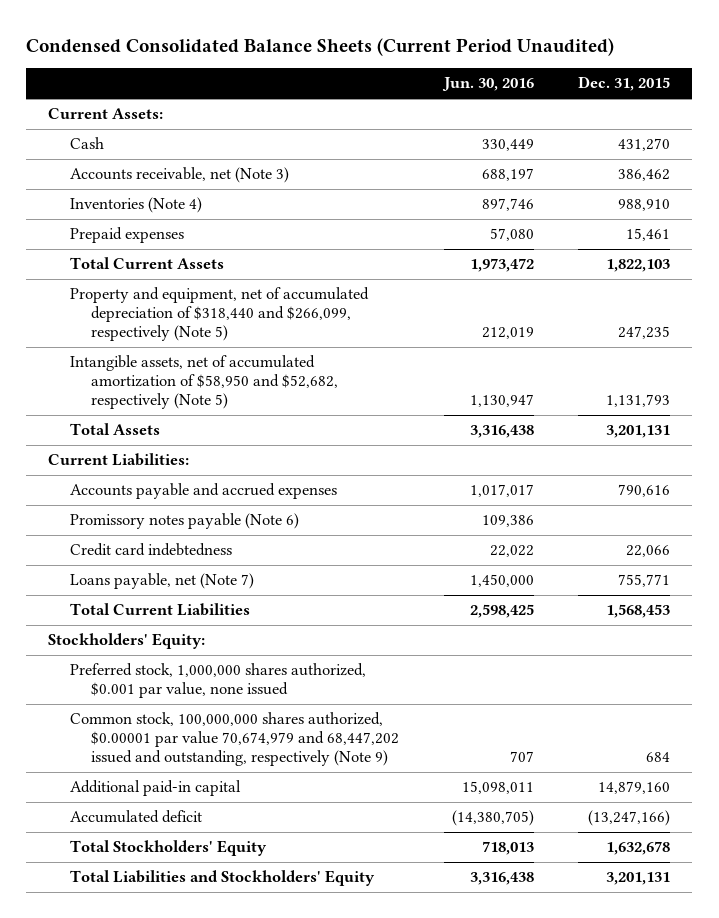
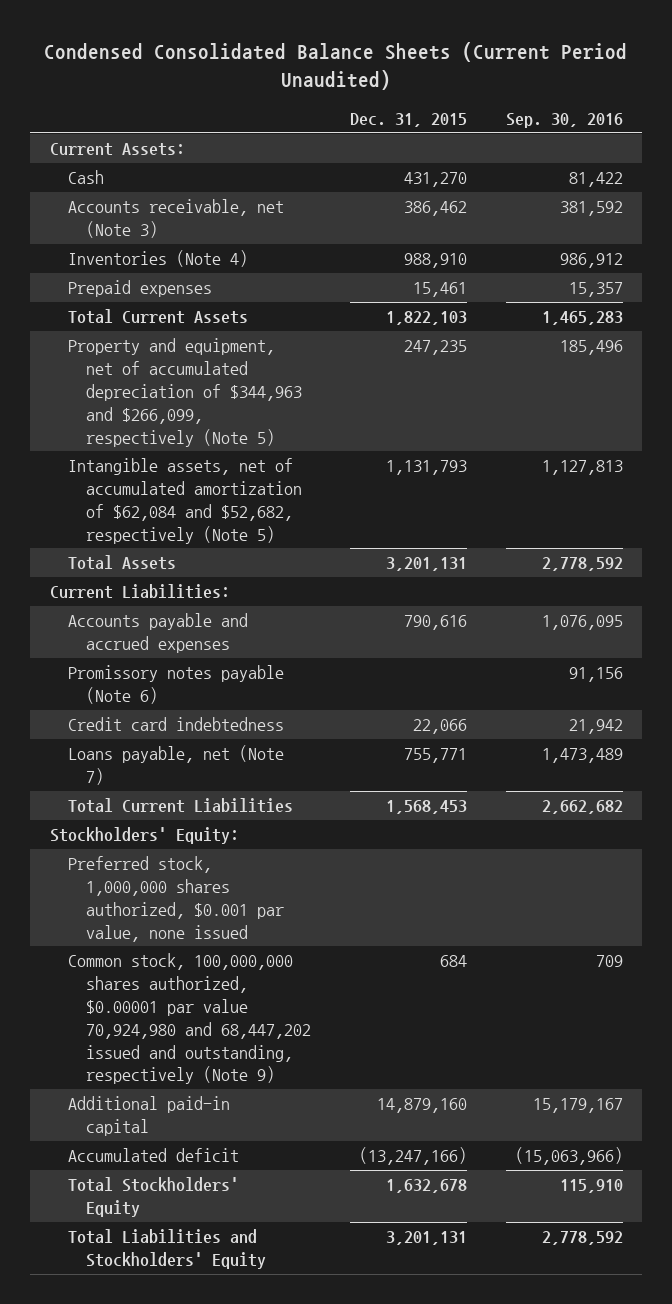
[441,77,534,92] Jun. 30, 2016 -> none
none -> [505,113,623,129] Sep. 30, 2016
[69,287,369,342] Property and equipment, net of accumulated depreciation of $318,440 and $266,099, respectively (Note 5) -> [67,338,303,447] Property and equipment, net of accumulated depreciation of $344,963 and $266,099, respectively (Note 5)
[69,355,339,410] Intangible assets, net of accumulated amortization of $58,950 and $52,682, respectively (Note 5) -> [67,458,303,544] Intangible assets, net of accumulated amortization of $62,084 and $52,682, respectively (Note 5)
[69,712,400,767] Common stock, 100,000,000 shares authorized, $0.00001 par value 70,674,979 and 68,447,202 issued and outstanding, respectively (Note 9) -> [67,953,312,1085] Common stock, 100,000,000 shares authorized, $0.00001 par value 70,924,980 and 68,447,202 issued and outstanding, respectively (Note 9)

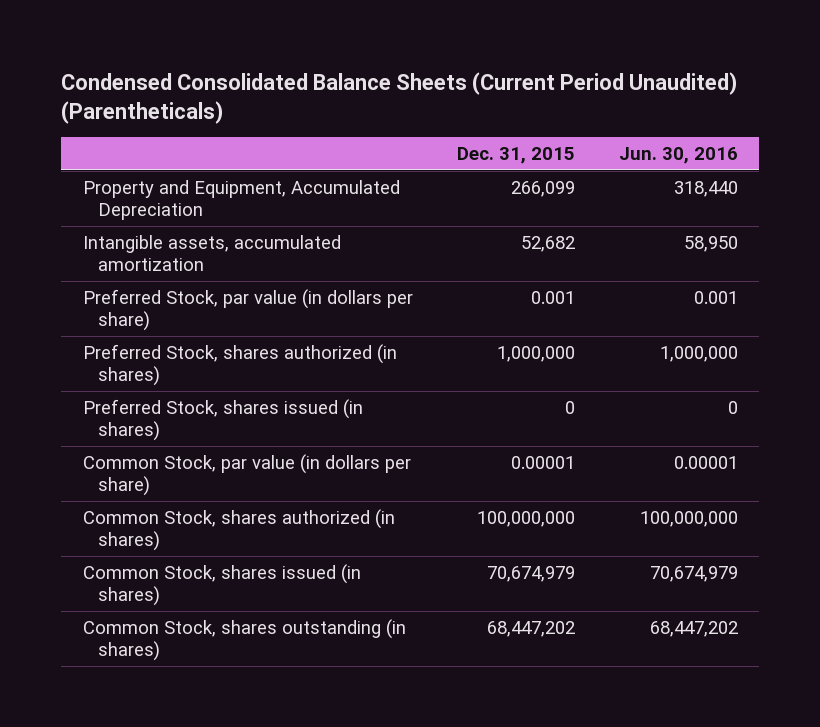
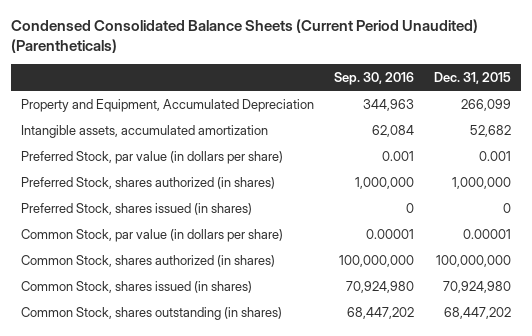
[618,147,738,165] Jun. 30, 2016 -> none
none -> [334,72,415,86] Sep. 30, 2016
[486,565,575,582] 70,674,979 -> [443,280,512,293] 70,924,980

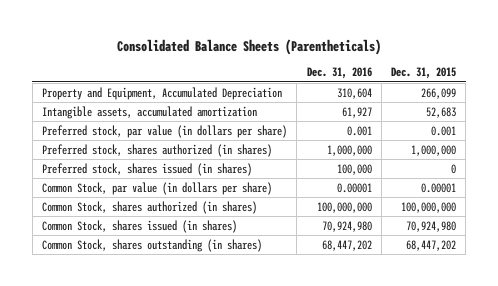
[11,19,479,54] Condensed Consolidated Balance Sheets (Current Period Unaudited) (Parentheticals) -> [117,38,382,55] Consolidated Balance Sheets (Parentheticals)
[334,72,415,86] Sep. 30, 2016 -> none
none -> [306,67,372,80] Dec. 31, 2016
[470,124,512,137] 52,682 -> [426,106,457,118] 52,683
[21,150,284,164] Preferred Stock, par value (in dollars per share) -> [42,124,288,138] Preferred stock, par value (in dollars per share)
[21,176,276,189] Preferred Stock, shares authorized (in shares) -> [42,143,273,157] Preferred stock, shares authorized (in shares)
[21,202,253,215] Preferred Stock, shares issued (in shares) -> [42,162,253,176] Preferred stock, shares issued (in shares)

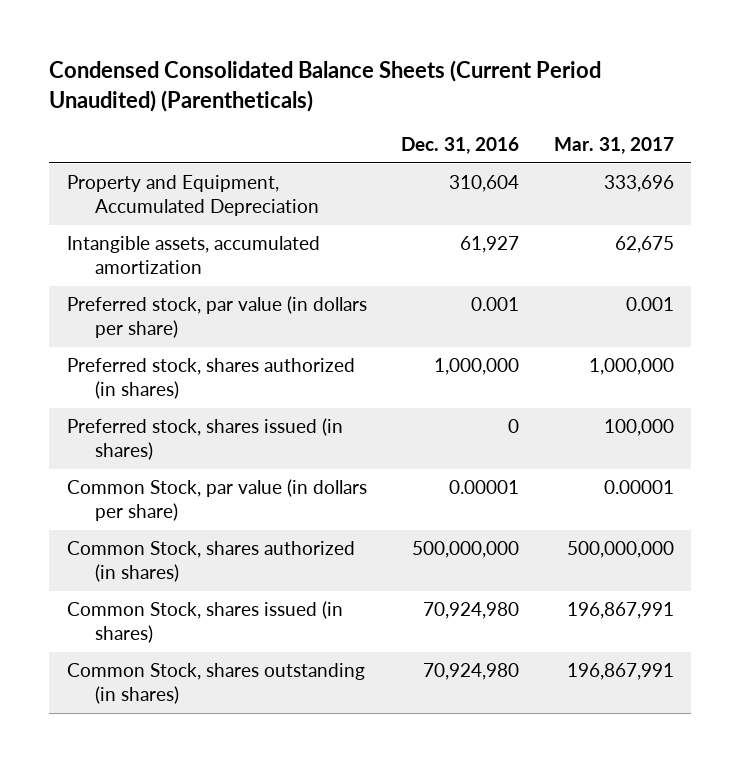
[117,38,382,55] Consolidated Balance Sheets (Parentheticals) -> [49,60,602,112] Condensed Consolidated Balance Sheets (Current Period Unaudited) (Parentheticals)
[391,67,457,80] Dec. 31, 2015 -> none
none -> [553,137,674,155] Mar. 31, 2017
[336,163,372,175] 100,000 -> [508,418,520,433] 0
[316,201,372,213] 100,000,000 -> [412,540,520,558] 500,000,000
[321,239,372,251] 68,447,202 -> [423,662,520,680] 70,924,980

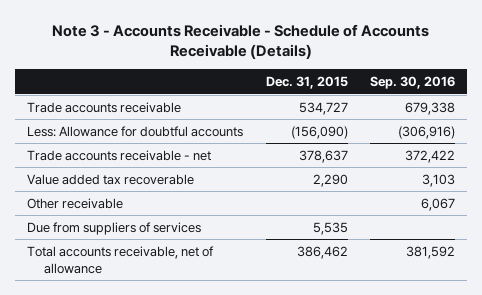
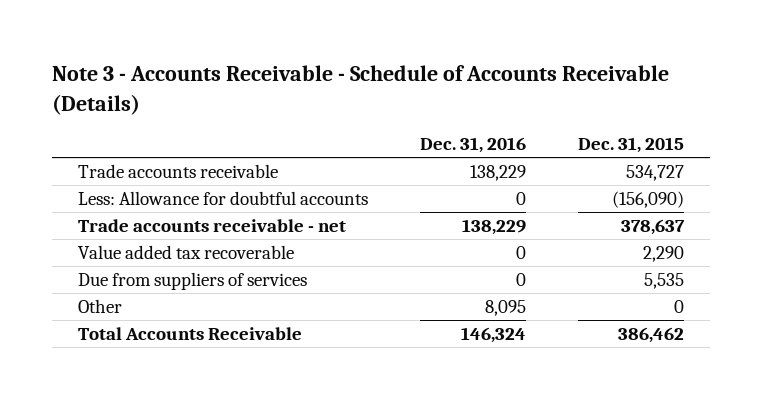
[370,76,456,90] Sep. 30, 2016 -> none
none -> [419,136,526,153] Dec. 31, 2016
[26,197,123,209] Other receivable -> none
none -> [77,299,122,314] Other
[26,245,214,274] Total accounts receivable, net of allowance -> [77,327,302,341] Total Accounts Receivable

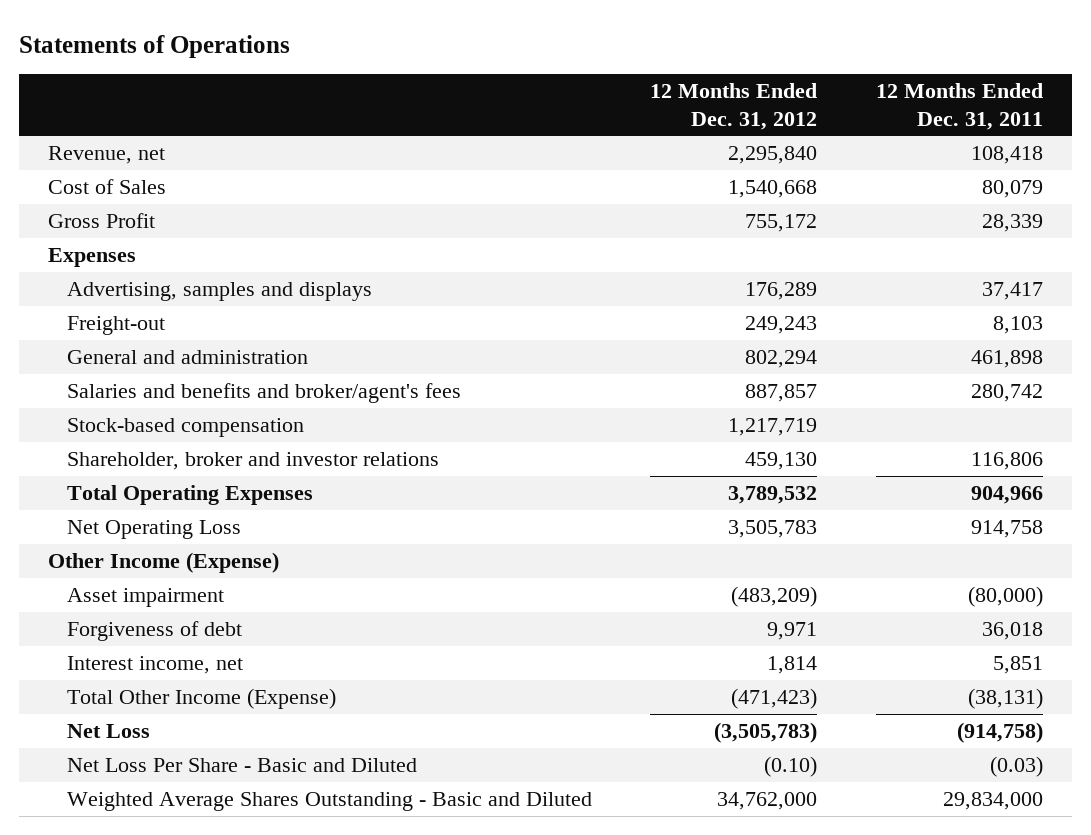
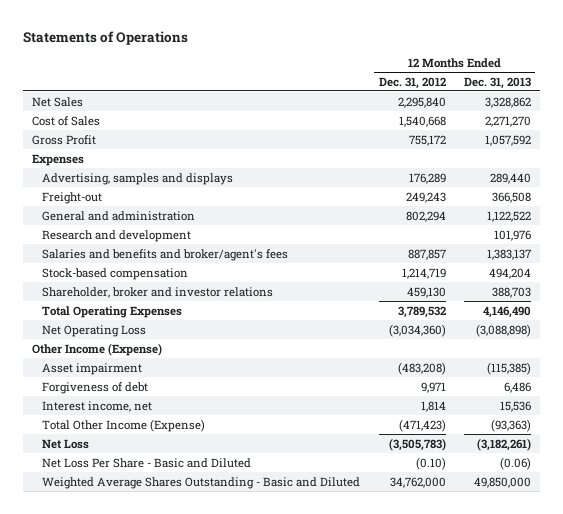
[875,83,1043,130] 12 Months Ended Dec. 31, 2011 -> none
none -> [463,76,531,89] Dec. 31, 2013
[48,145,166,164] Revenue, net -> [32,96,84,107] Net Sales
none -> [42,229,192,242] Research and development
[728,417,818,436] 1,217,719 -> [401,267,446,279] 1,214,719
[728,519,818,538] 3,505,783 -> [388,323,446,337] (3,034,360)
[731,585,818,607] (483,209) -> [397,361,446,375] (483,208)

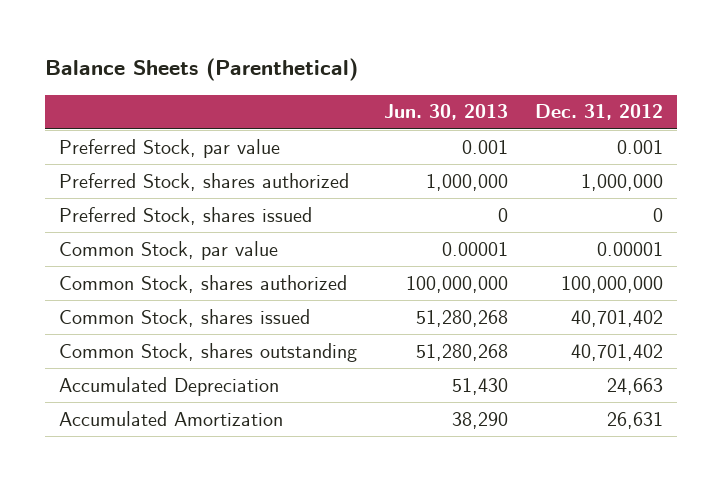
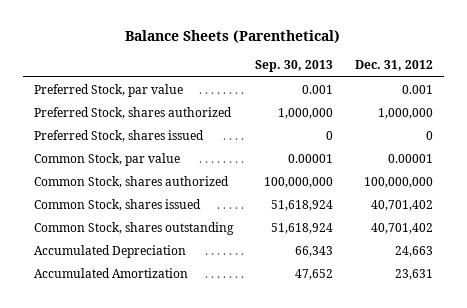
[383,104,508,121] Jun. 30, 2013 -> none
none -> [254,60,333,73] Sep. 30, 2013
[607,411,664,429] 26,631 -> [395,268,434,280] 23,631

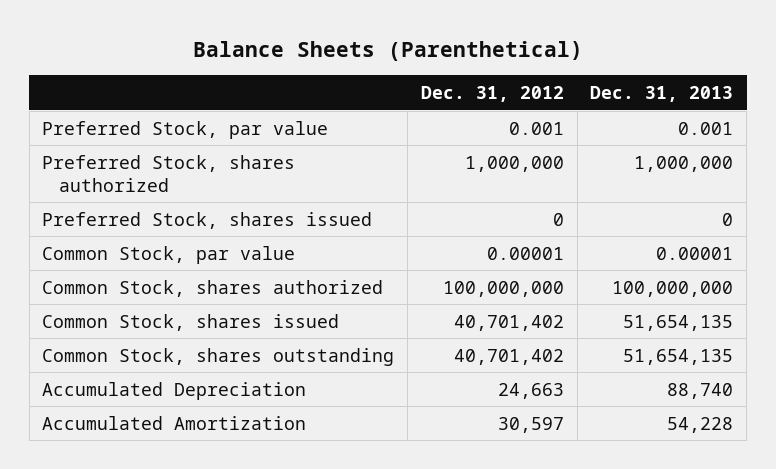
[254,60,333,73] Sep. 30, 2013 -> none
none -> [590,86,734,103] Dec. 31, 2013
[395,268,434,280] 23,631 -> [497,416,564,433] 30,597

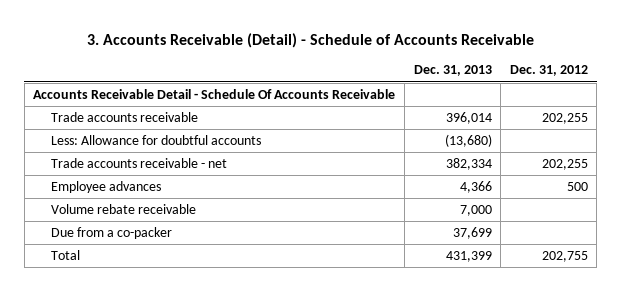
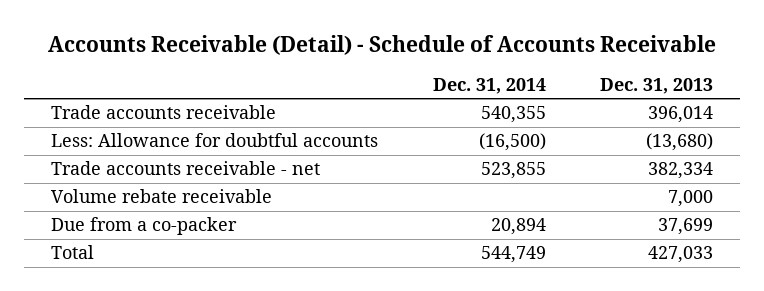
[86,32,534,48] 3. Accounts Receivable (Detail) - Schedule of Accounts Receivable -> [48,35,717,56] Accounts Receivable (Detail) - Schedule of Accounts Receivable
[509,65,588,77] Dec. 31, 2012 -> none
none -> [432,77,546,94] Dec. 31, 2014
[33,89,396,100] Accounts Receivable Detail - Schedule Of Accounts Receivable -> none
[50,181,161,194] Employee advances -> none
[445,251,492,263] 431,399 -> [647,246,713,264] 427,033

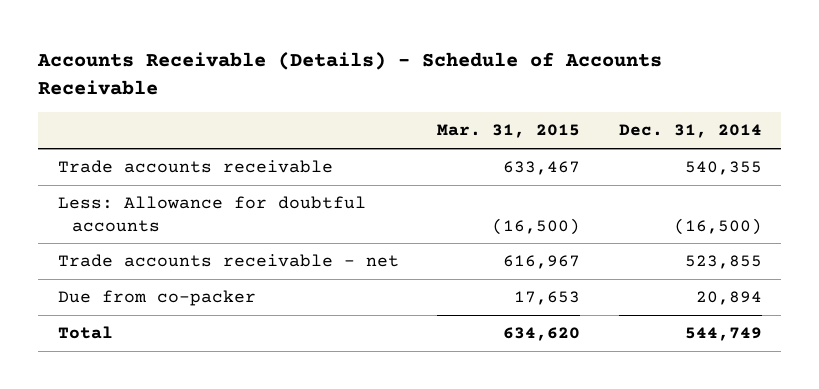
[48,35,717,56] Accounts Receivable (Detail) - Schedule of Accounts Receivable -> [37,52,663,96] Accounts Receivable (Details) - Schedule of Accounts Receivable
[599,77,713,94] Dec. 31, 2013 -> none
none -> [437,124,581,139] Mar. 31, 2015
[51,189,273,204] Volume rebate receivable -> none
[51,217,238,236] Due from a co-packer -> [57,290,256,307] Due from co-packer

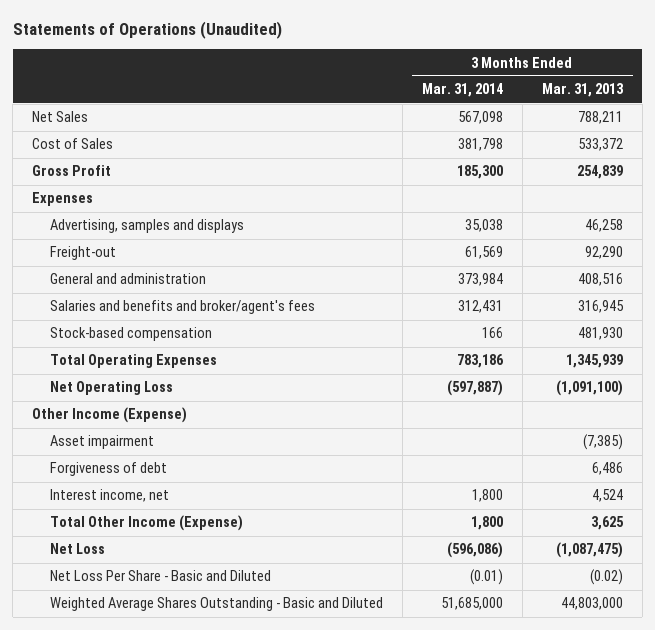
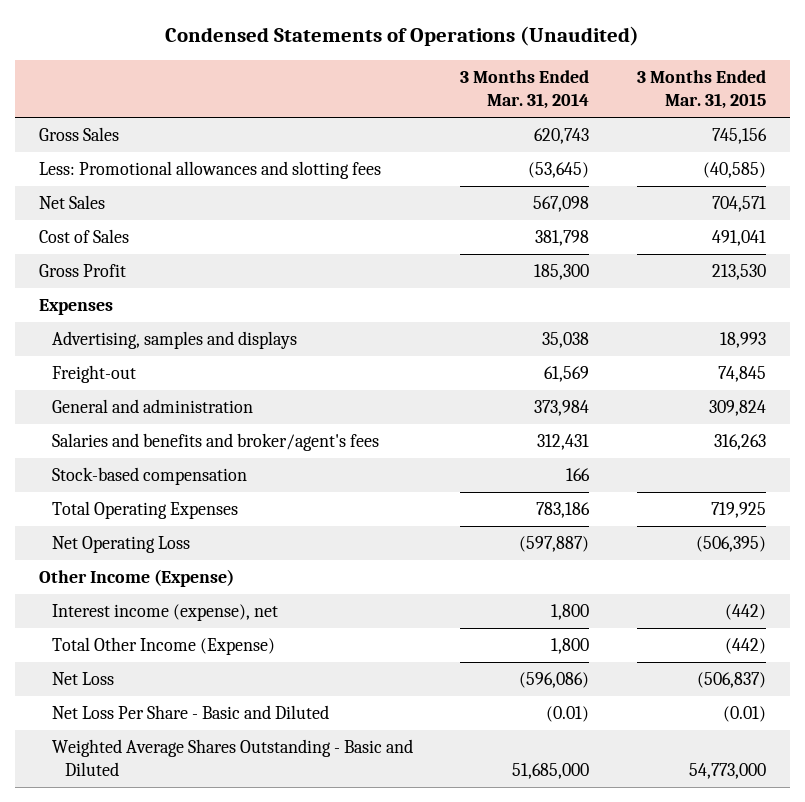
[12,20,282,39] Statements of Operations (Unaudited) -> [165,26,640,47] Condensed Statements of Operations (Unaudited)
[541,83,624,98] Mar. 31, 2013 -> none
none -> [636,70,766,110] 3 Months Ended Mar. 31, 2015
none -> [38,127,119,142] Gross Sales
none -> [38,161,381,180] Less: Promotional allowances and slotting fees
[49,435,154,450] Asset impairment -> none
[49,462,167,477] Forgiveness of debt -> none
[49,489,169,503] Interest income, net -> [51,604,278,622] Interest income (expense), net

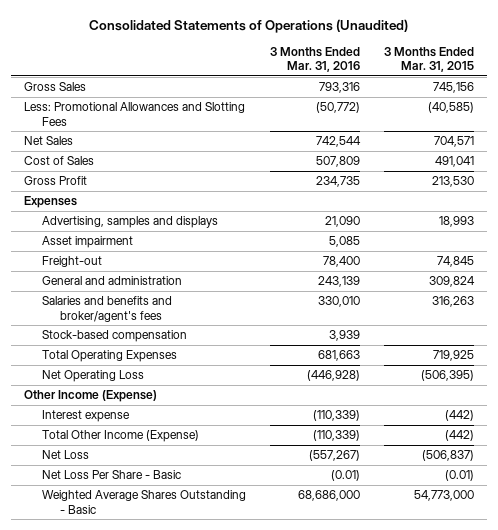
[165,26,640,47] Condensed Statements of Operations (Unaudited) -> [89,18,409,33] Consolidated Statements of Operations (Unaudited)
[460,70,590,110] 3 Months Ended Mar. 31, 2014 -> none
none -> [270,47,361,73] 3 Months Ended Mar. 31, 2016
[38,161,381,180] Less: Promotional allowances and slotting fees -> [23,102,245,126] Less: Promotional Allowances and Slotting Fees
none -> [41,236,133,249] Asset impairment
[51,604,278,622] Interest income (expense), net -> [41,410,130,423] Interest expense
[51,705,329,720] Net Loss Per Share - Basic and Diluted -> [41,470,181,480] Net Loss Per Share - Basic
[51,739,413,777] Weighted Average Shares Outstanding - Basic and Diluted -> [41,490,246,514] Weighted Average Shares Outstanding - Basic

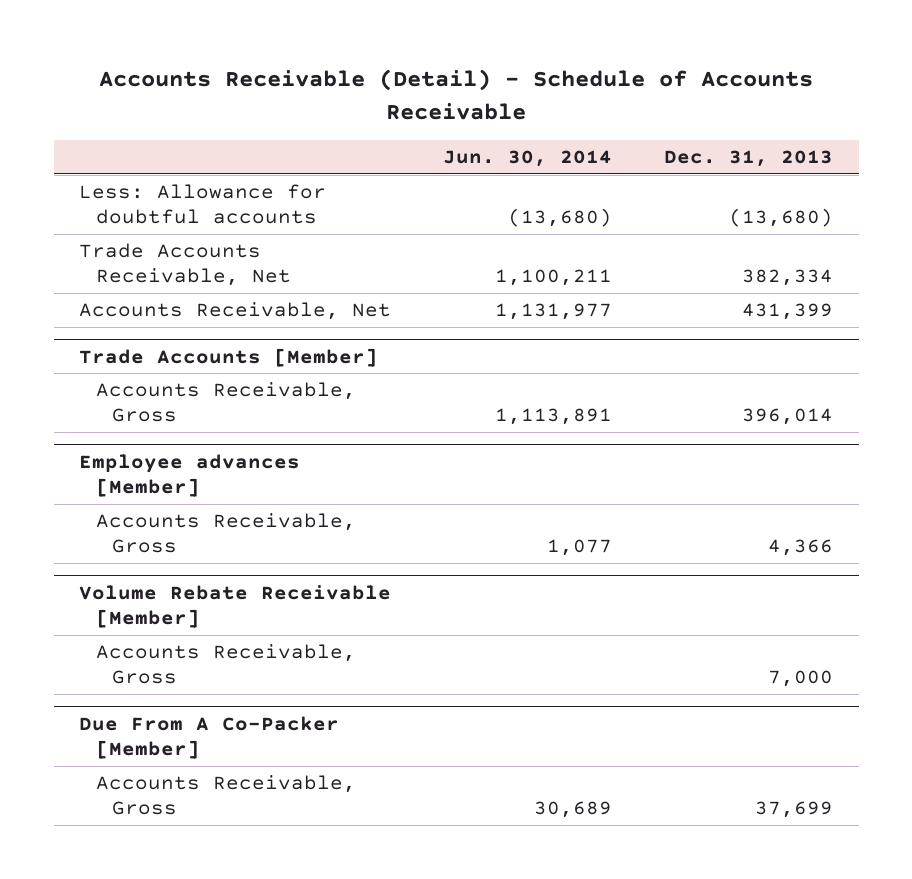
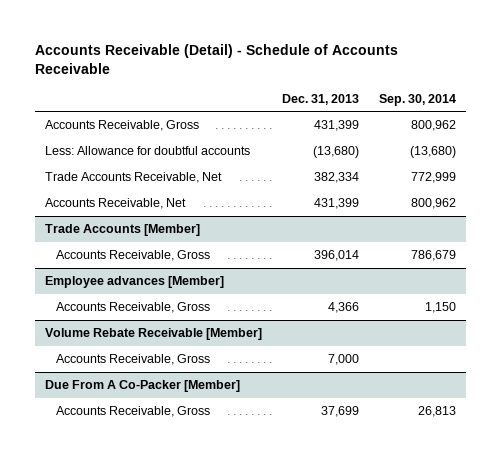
[443,149,613,167] Jun. 30, 2014 -> none
none -> [378,93,456,106] Sep. 30, 2014
none -> [45,120,200,132] Accounts Receivable, Gross

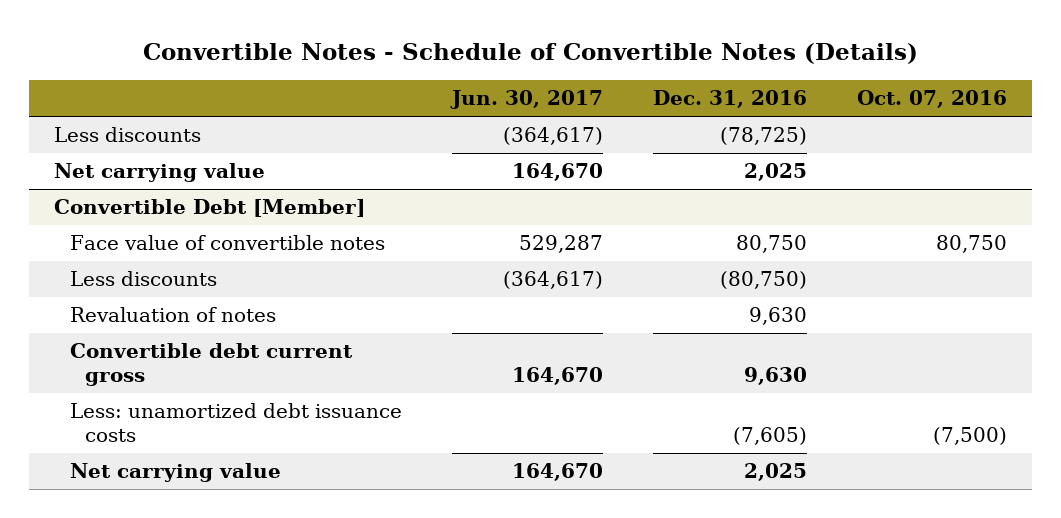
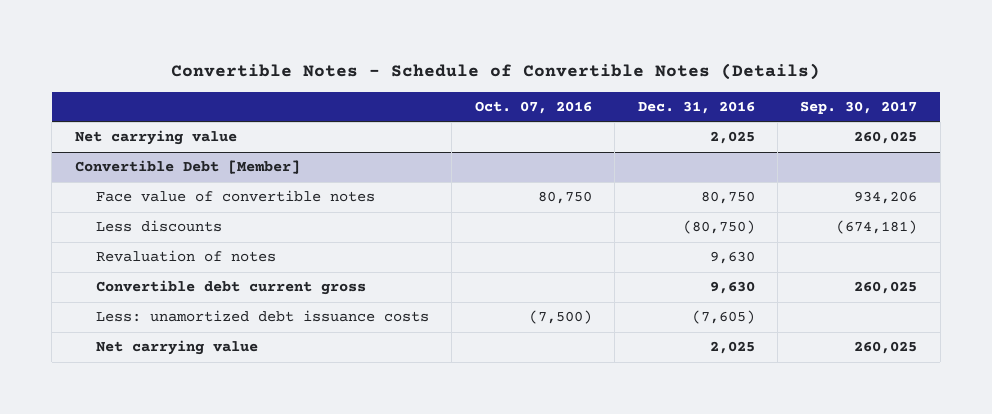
[449,90,603,110] Jun. 30, 2017 -> none
none -> [800,100,918,114] Sep. 30, 2017
[54,127,202,143] Less discounts -> none

